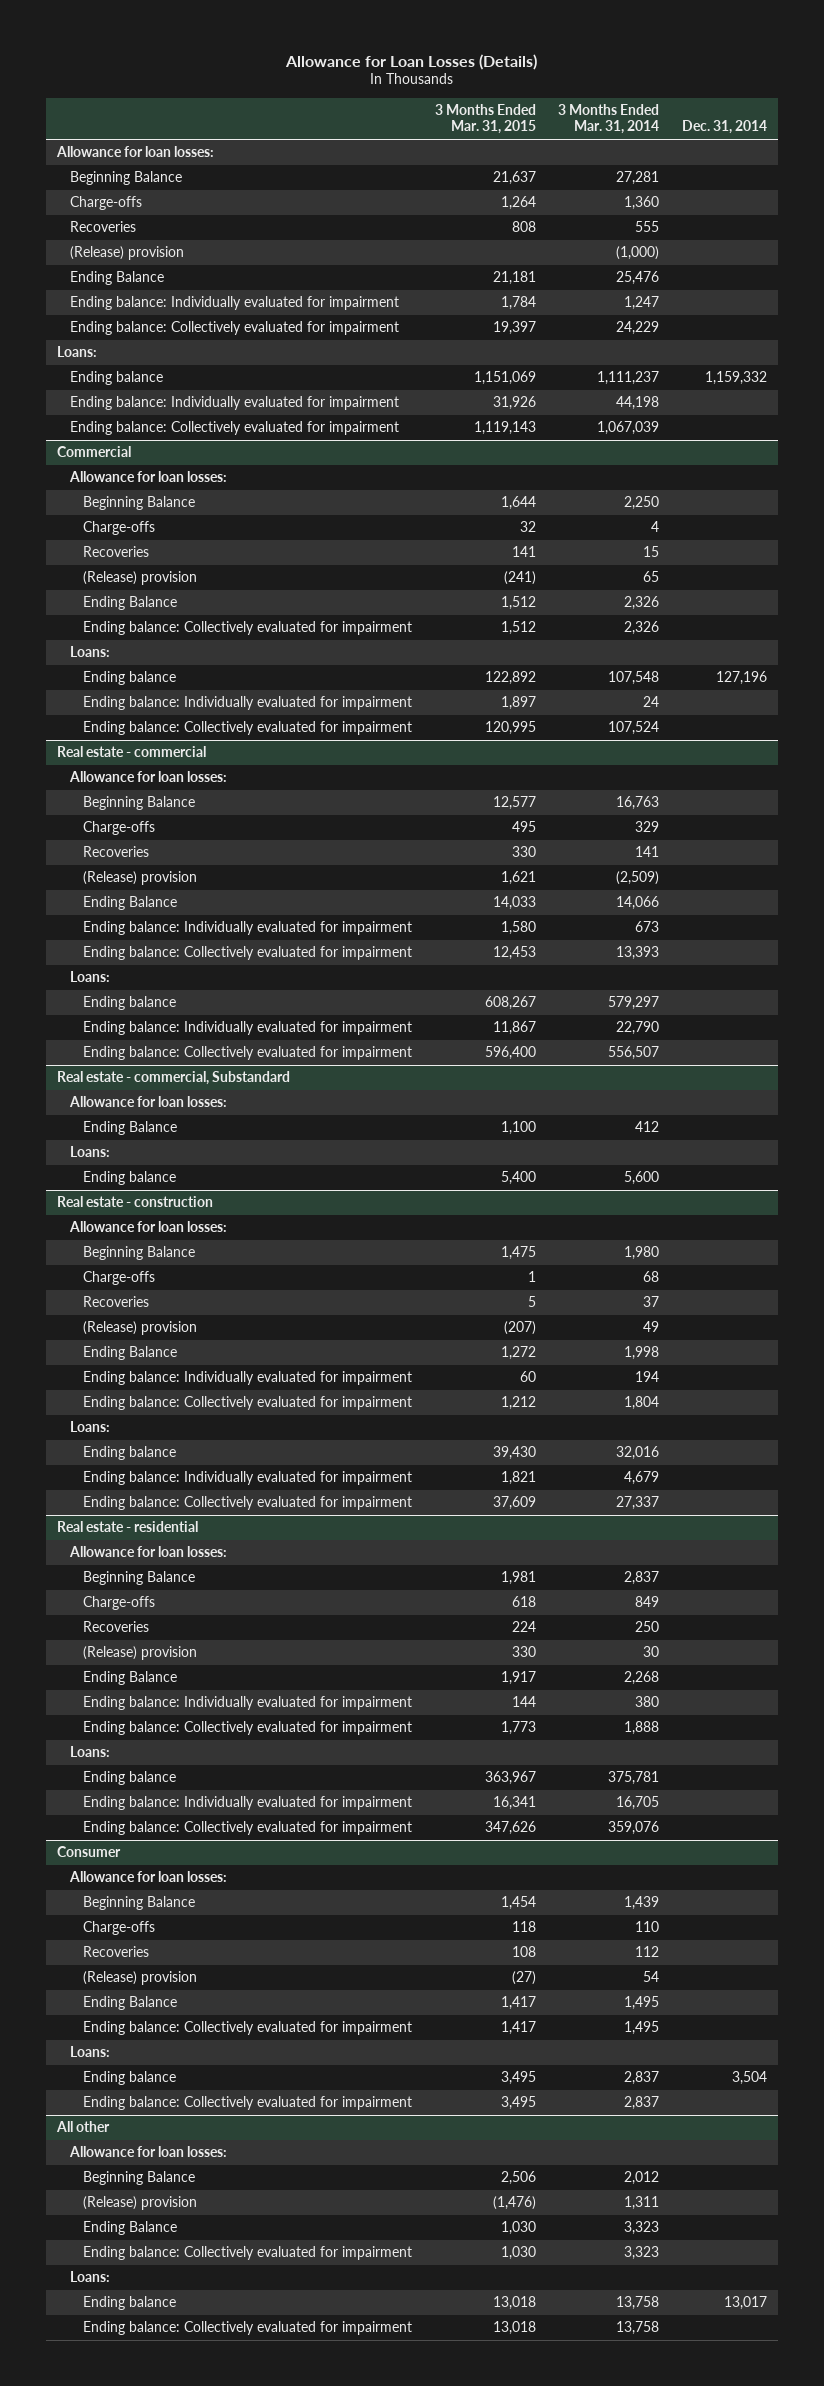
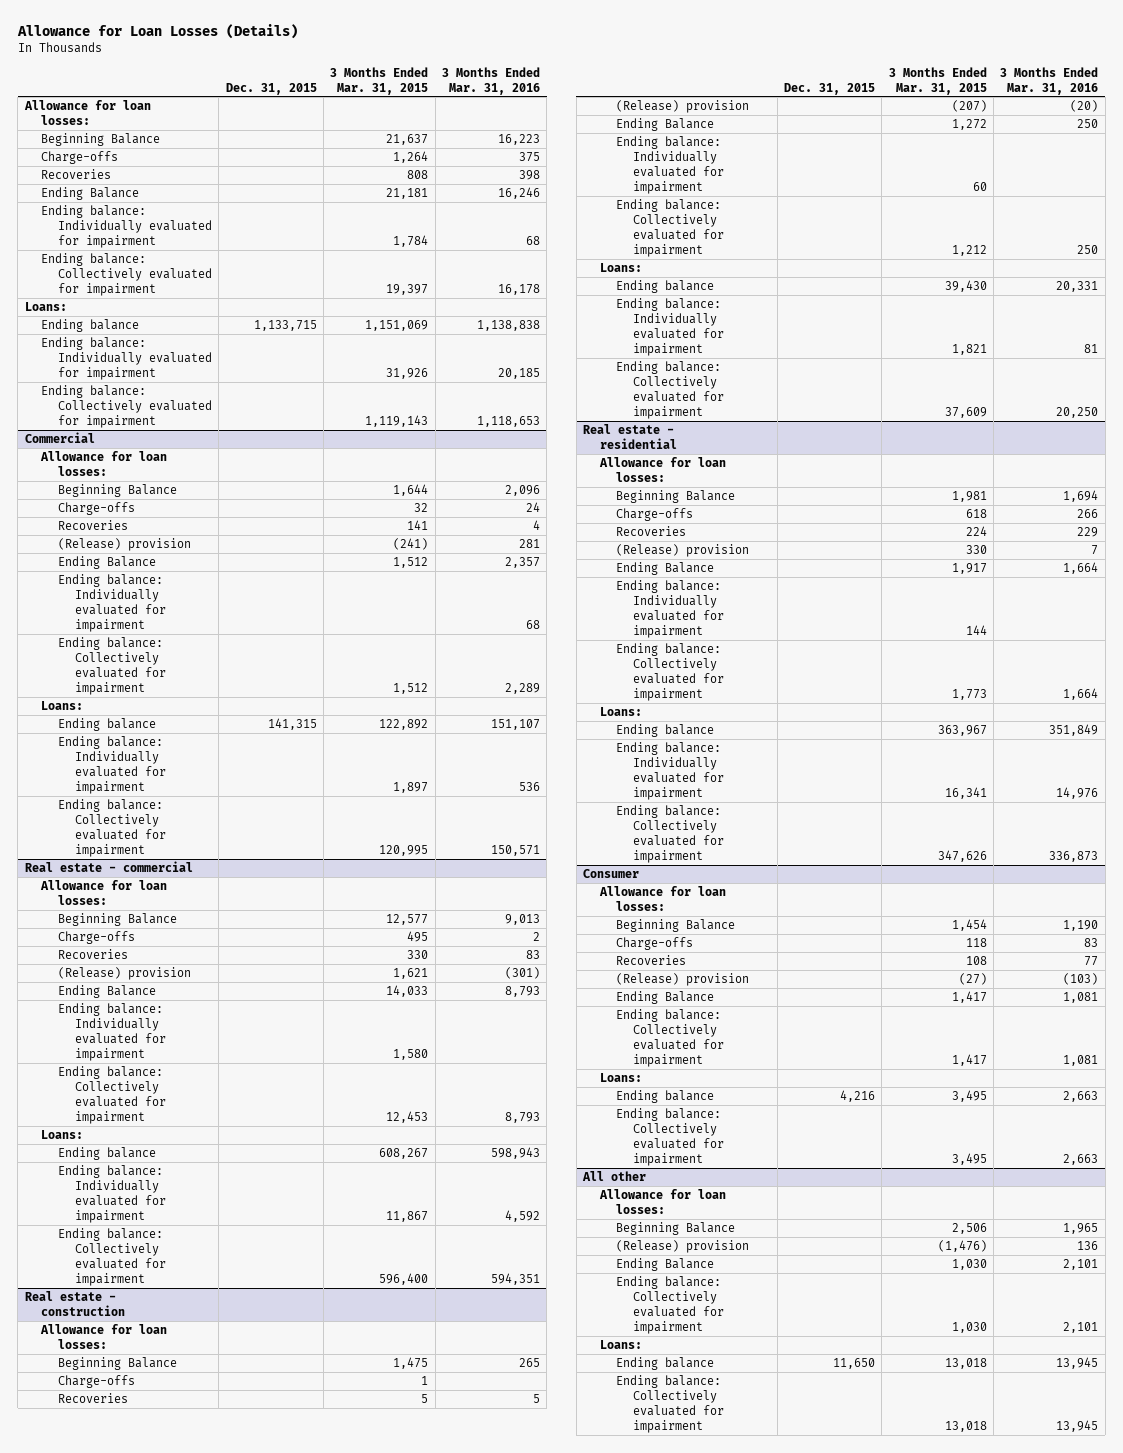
[558,104,660,135] 3 Months Ended Mar. 31, 2014 -> none
[681,120,767,135] Dec. 31, 2014 -> none
none -> [225,82,317,95] Dec. 31, 2015
none -> [441,66,540,95] 3 Months Ended Mar. 31, 2016
[70,246,185,261] (Release) provision -> none
none -> [57,574,166,633] Ending balance: Individually evaluated for impairment
[57,1071,291,1086] Real estate - commercial, Substandard -> none
[69,1096,228,1108] Allowance for loan losses: -> none
[83,1121,178,1136] Ending Balance -> none
[70,1146,111,1158] Loans: -> none
[83,1171,177,1186] Ending balance -> none

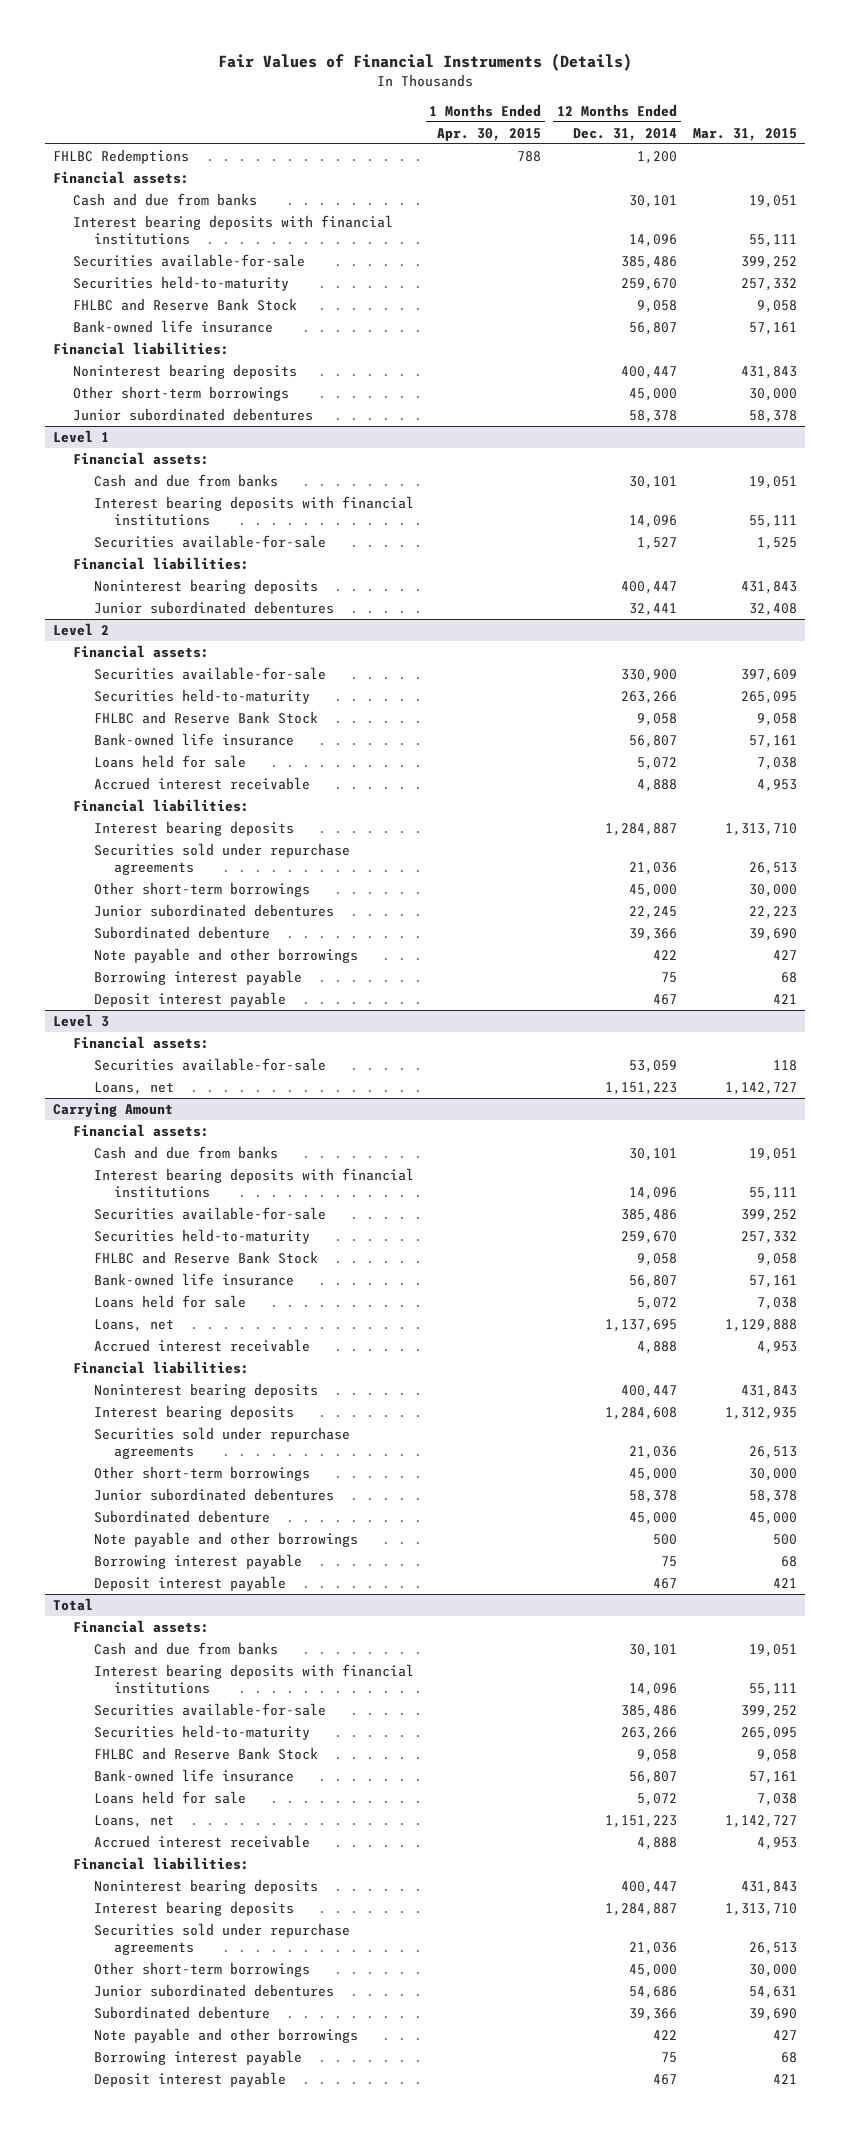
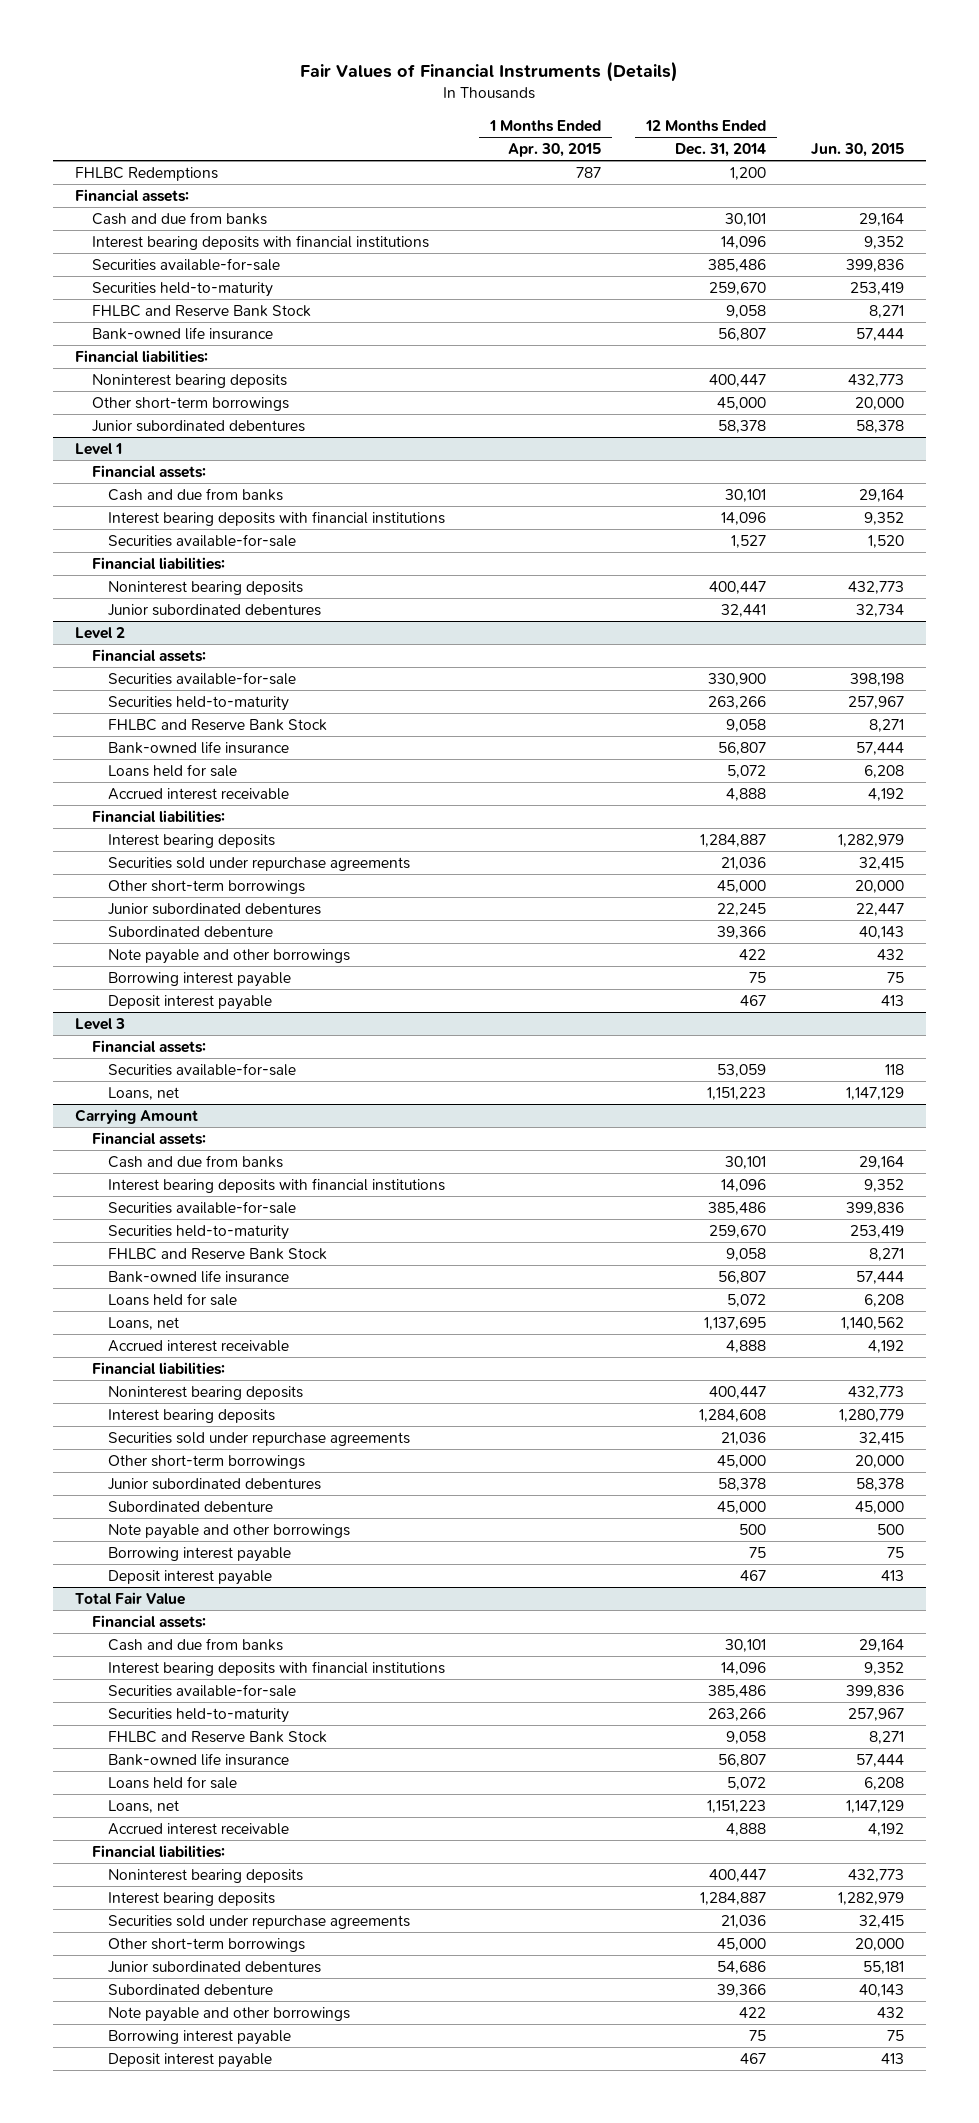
[692,127,797,141] Mar. 31, 2015 -> none
none -> [810,142,904,157] Jun. 30, 2015
[517,150,542,162] 788 -> [576,166,602,178] 787
[53,1597,94,1611] Total -> [75,1591,186,1605] Total Fair Value

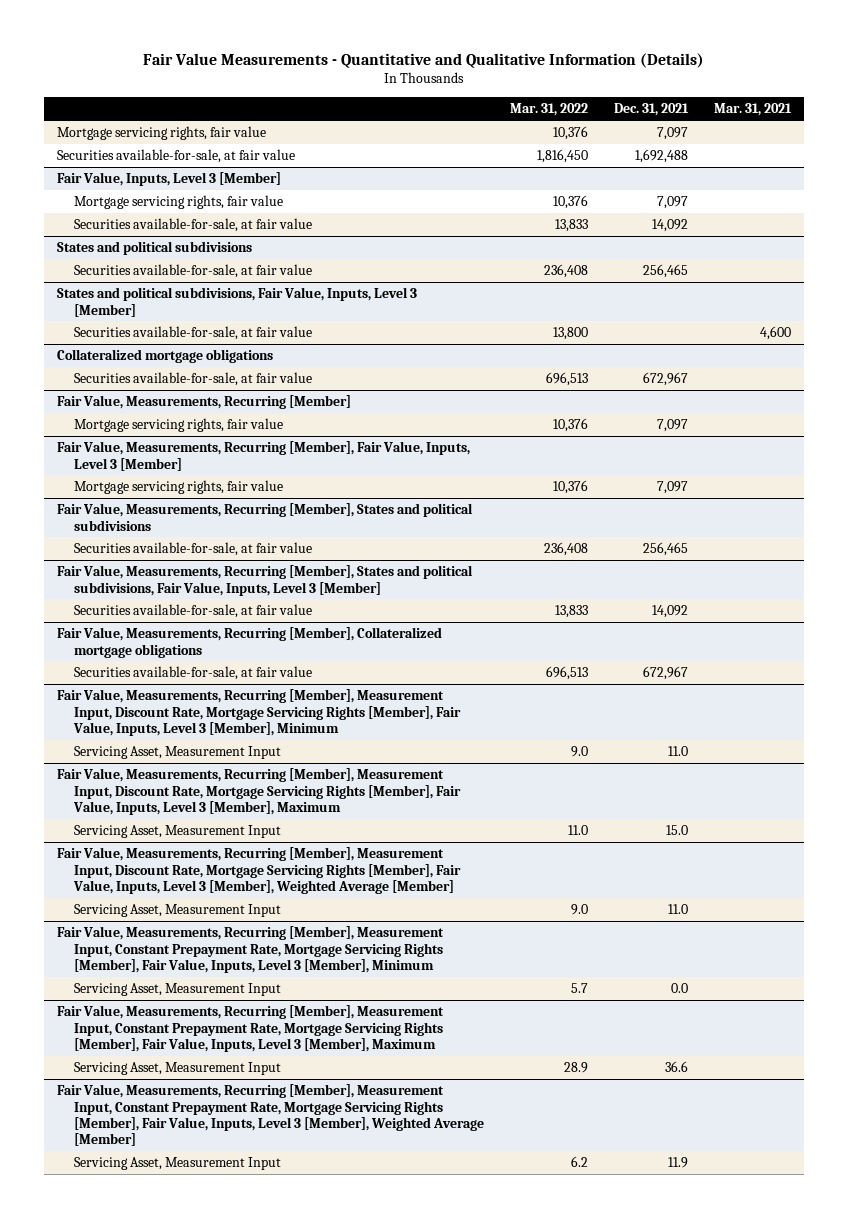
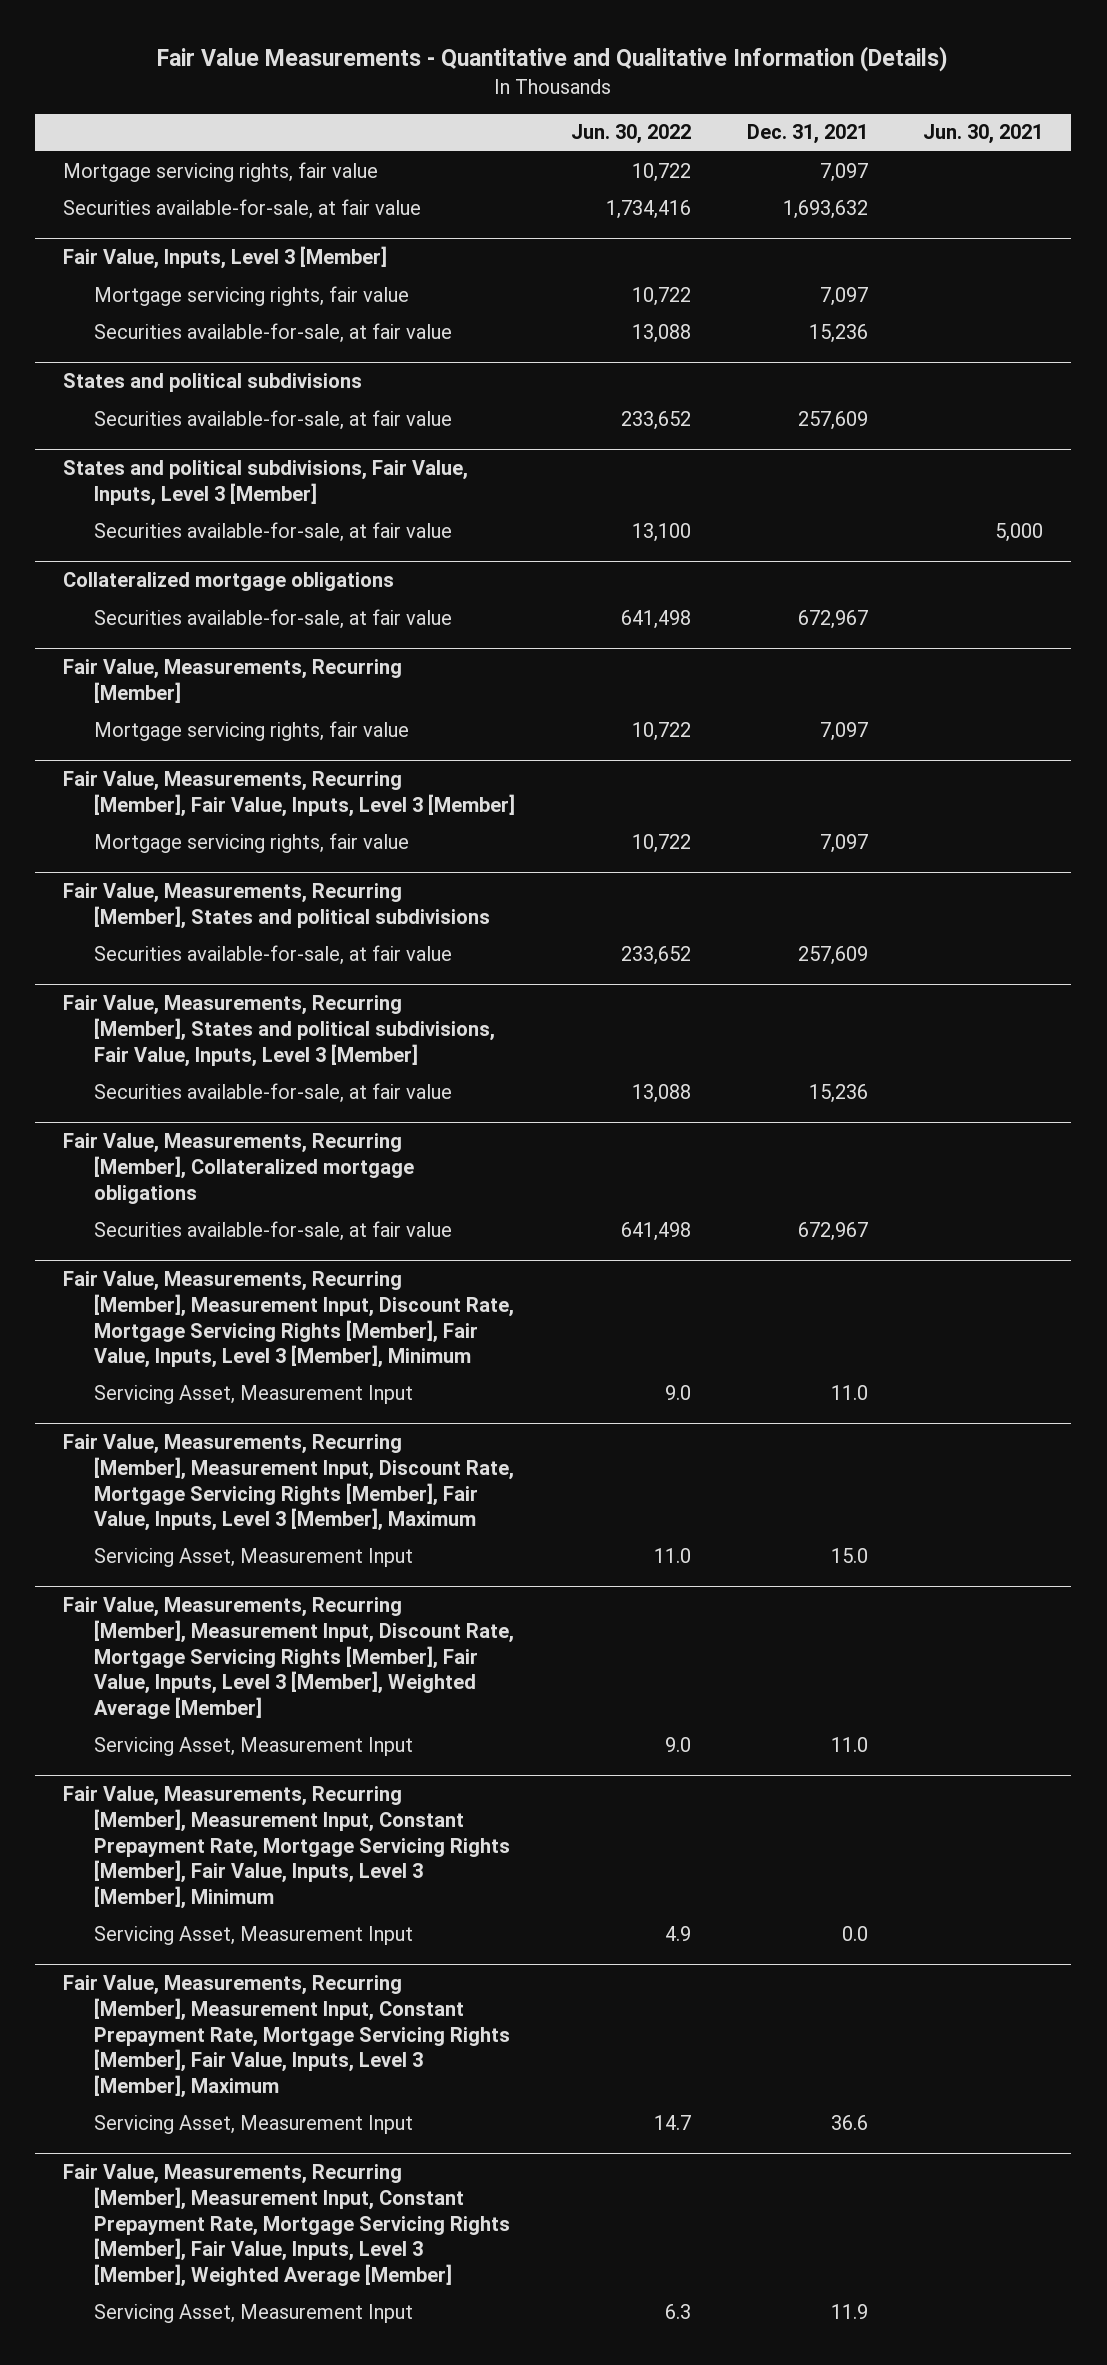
[510,103,589,117] Mar. 31, 2022 -> none
[714,103,793,117] Mar. 31, 2021 -> none
none -> [570,124,691,145] Jun. 30, 2022
none -> [923,124,1044,145] Jun. 30, 2021
[635,149,689,164] 1,692,488 -> [782,199,868,219] 1,693,632
[652,219,689,233] 14,092 -> [808,323,868,343] 15,236
[643,264,689,279] 256,465 -> [797,410,868,430] 257,609
[643,542,689,557] 256,465 -> [797,945,868,965] 257,609
[652,605,689,619] 14,092 -> [808,1083,868,1103] 15,236

